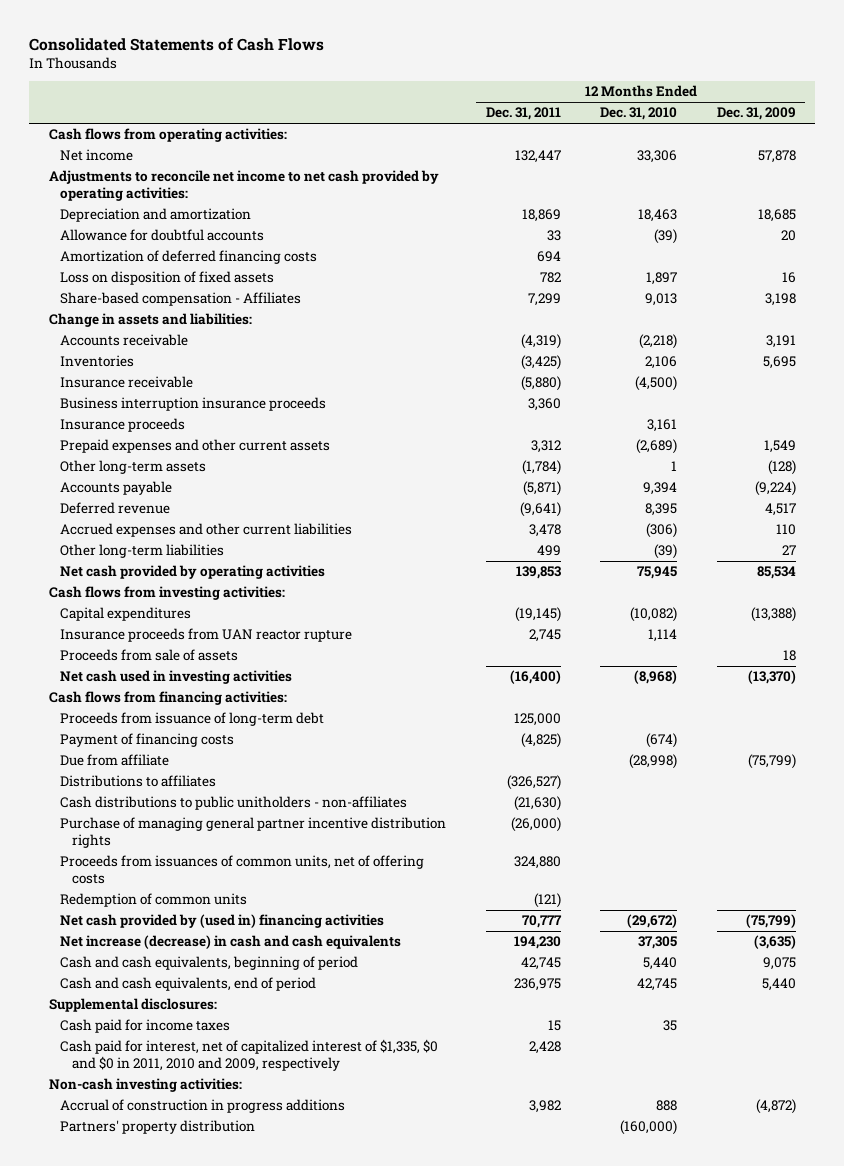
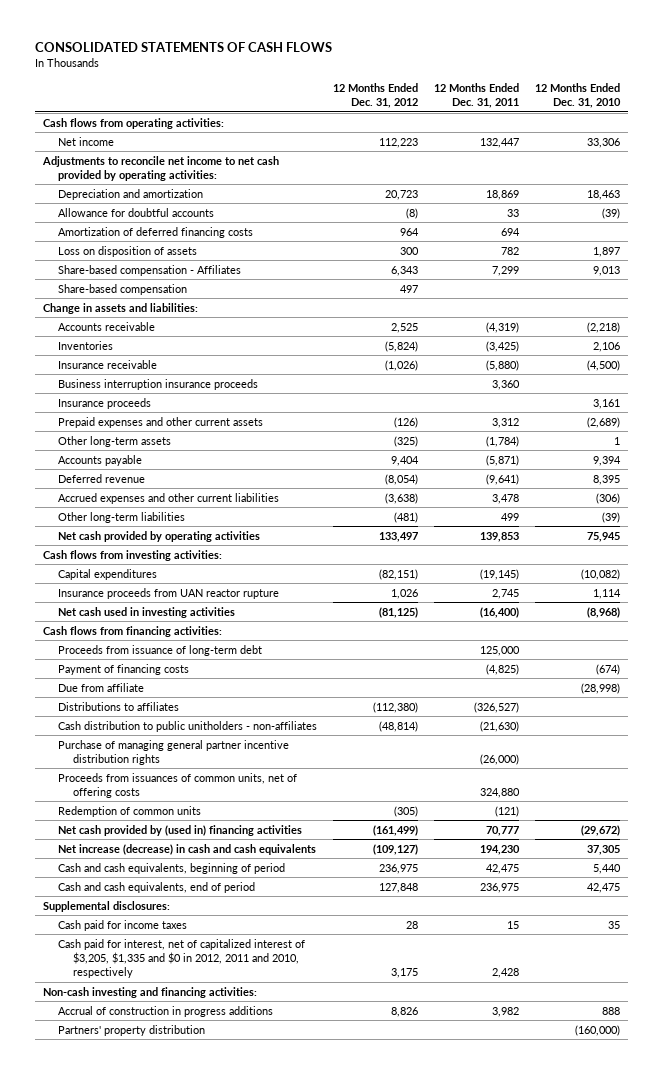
[28,37,324,51] Consolidated Statements of Cash Flows -> [34,42,332,53] CONSOLIDATED STATEMENTS OF CASH FLOWS
[716,107,796,121] Dec. 31, 2009 -> none
none -> [332,82,418,109] 12 Months Ended Dec. 31, 2012
[60,271,275,286] Loss on disposition of fixed assets -> [57,245,197,257] Loss on disposition of assets
none -> [57,283,187,295] Share-based compensation
[60,649,239,662] Proceeds from sale of assets -> none
[60,796,408,811] Cash distributions to public unitholders - non-affiliates -> [57,720,317,732] Cash distribution to public unitholders - non-affiliates
[520,957,561,971] 42,745 -> [485,863,519,874] 42,475
[637,978,678,992] 42,745 -> [586,882,620,893] 42,475
[60,1039,439,1072] Cash paid for interest, net of capitalized interest of $1,335, $0 and $0 in 2011, 2010 and 2009, respectively -> [57,938,305,979] Cash paid for interest, net of capitalized interest of $3,205, $1,335 and $0 in 2012, 2011 and 2010, respectively
[48,1078,242,1093] Non-cash investing activities: -> [42,986,257,998] Non-cash investing and financing activities:

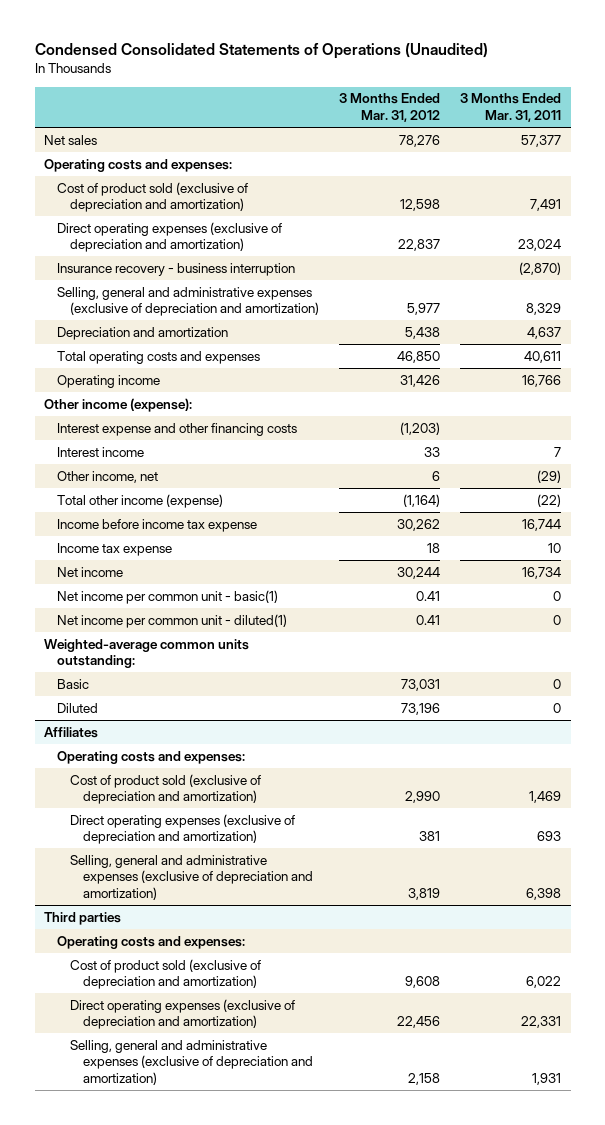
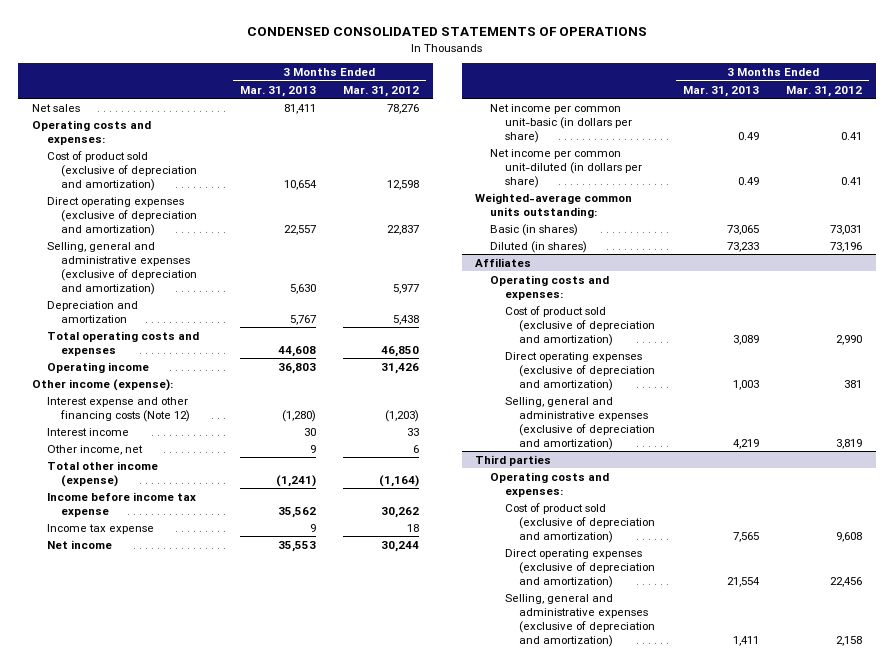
[34,43,488,60] Condensed Consolidated Statements of Operations (Unaudited) -> [247,27,648,37] CONDENSED CONSOLIDATED STATEMENTS OF OPERATIONS
[459,93,561,122] 3 Months Ended Mar. 31, 2011 -> none
none -> [239,85,316,97] Mar. 31, 2013
[57,262,296,276] Insurance recovery - business interruption -> none
[57,422,298,436] Interest expense and other financing costs -> [46,396,191,422] Interest expense and other financing costs (Note 12)
[57,589,279,604] Net income per common unit - basic(1) -> [490,103,632,143] Net income per common unit-basic (in dollars per share)
[57,613,288,628] Net income per common unit - diluted(1) -> [490,148,642,188] Net income per common unit-diluted (in dollars per share)
[57,678,90,689] Basic -> [490,223,579,236] Basic (in shares)
[57,702,99,713] Diluted -> [490,240,588,253] Diluted (in shares)

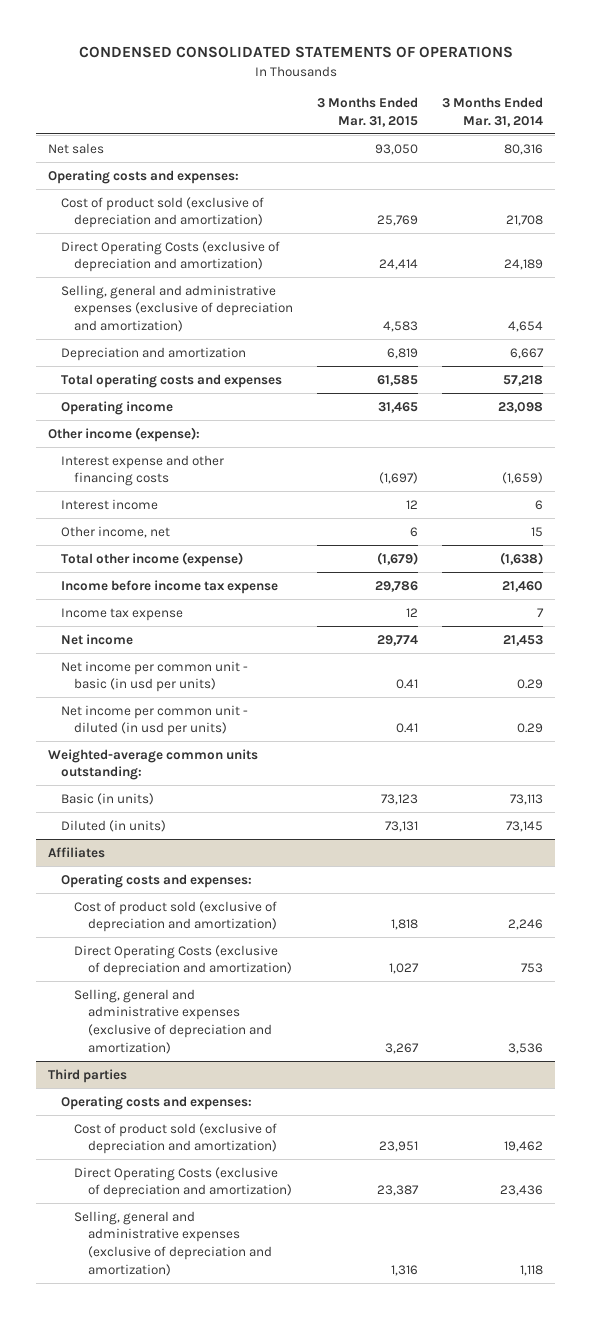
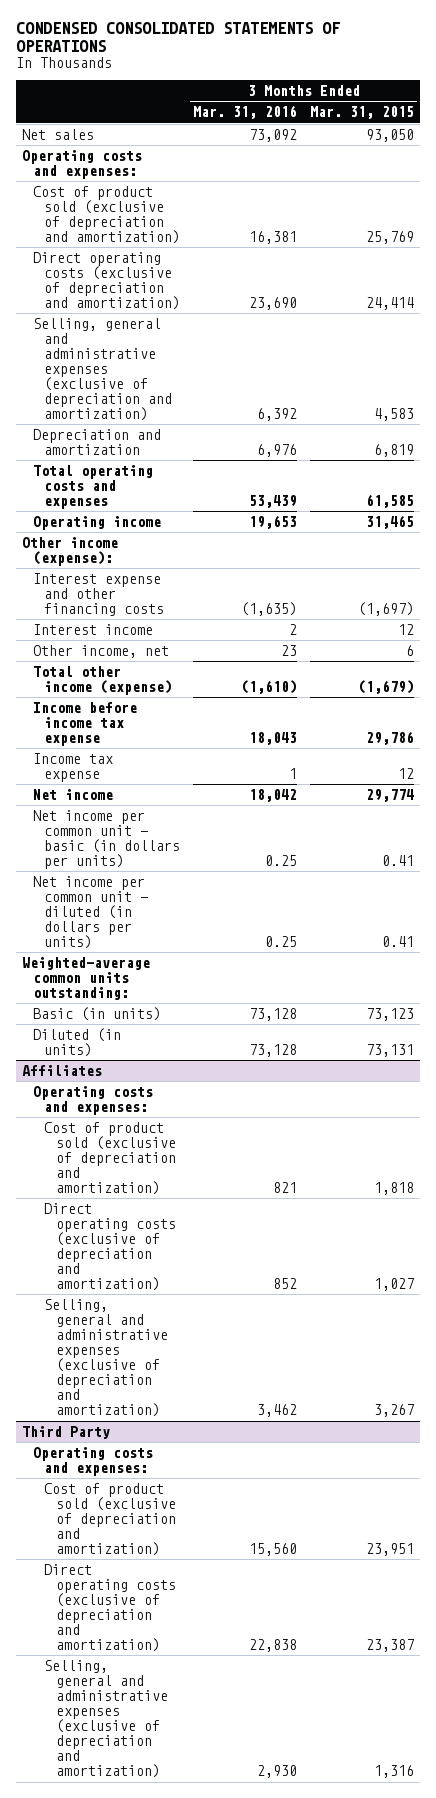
[442,97,544,127] 3 Months Ended Mar. 31, 2014 -> none
none -> [193,105,298,120] Mar. 31, 2016
[61,240,281,273] Direct Operating Costs (exclusive of depreciation and amortization) -> [33,252,181,311] Direct operating costs (exclusive of depreciation and amortization)
[61,660,249,693] Net income per common unit - basic (in usd per units) -> [33,810,181,870] Net income per common unit - basic (in dollars per units)
[61,704,249,737] Net income per common unit - diluted (in usd per units) -> [33,876,149,950] Net income per common unit - diluted (in dollars per units)
[74,944,292,977] Direct Operating Costs (exclusive of depreciation and amortization) -> [44,1203,176,1292] Direct operating costs (exclusive of depreciation and amortization)
[48,1068,128,1083] Third parties -> none
none -> [21,1426,110,1440] Third Party
[74,1166,292,1199] Direct Operating Costs (exclusive of depreciation and amortization) -> [44,1564,176,1653] Direct operating costs (exclusive of depreciation and amortization)

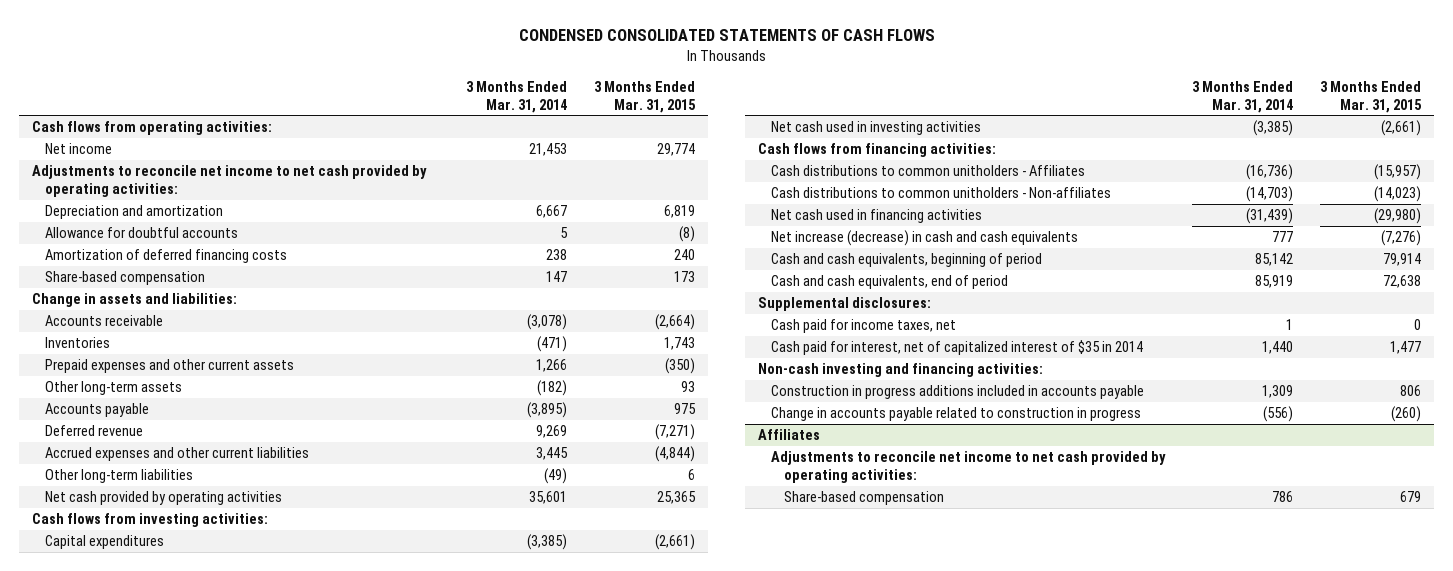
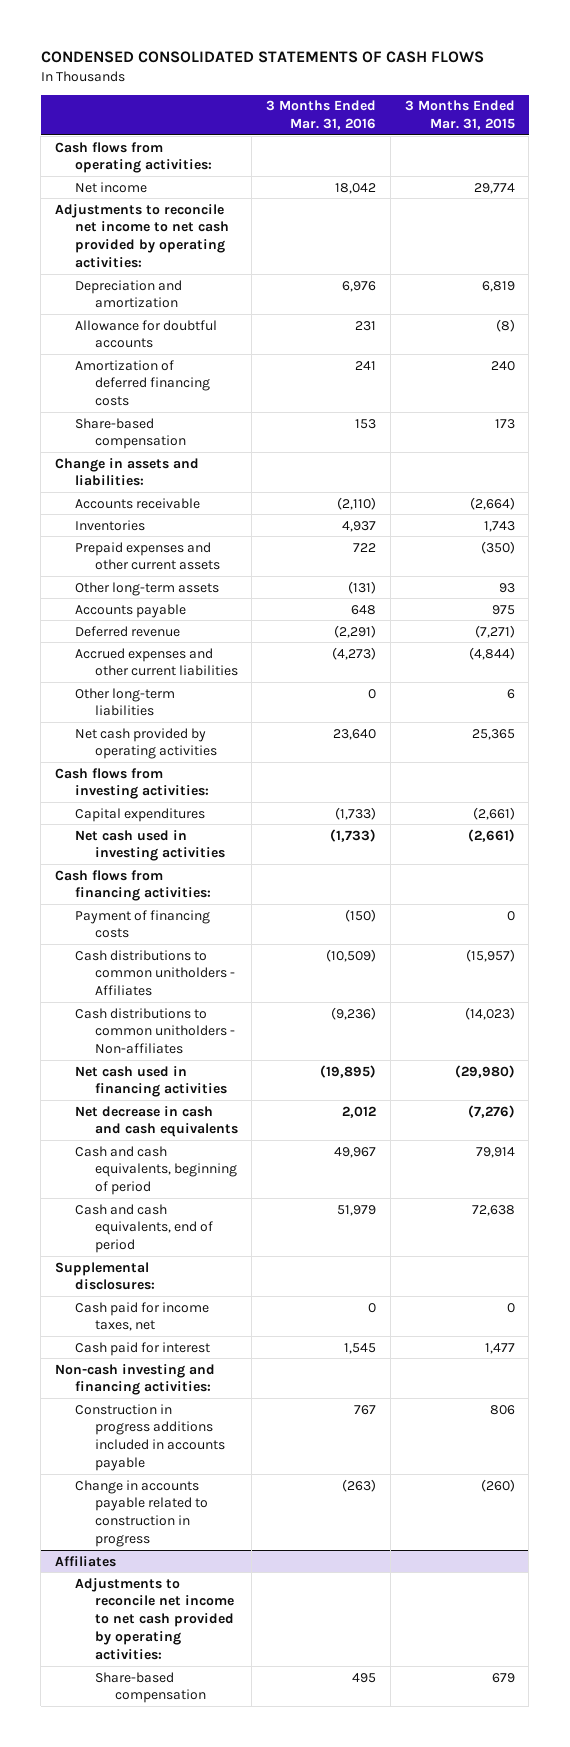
[465,80,567,113] 3 Months Ended Mar. 31, 2014 -> none
none -> [266,100,377,131] 3 Months Ended Mar. 31, 2016
none -> [74,909,210,939] Payment of financing costs
[771,230,1079,247] Net increase (decrease) in cash and cash equivalents -> [74,1105,238,1138] Net decrease in cash and cash equivalents
[771,340,1144,356] Cash paid for interest, net of capitalized interest of $35 in 2014 -> [74,1341,210,1356] Cash paid for interest

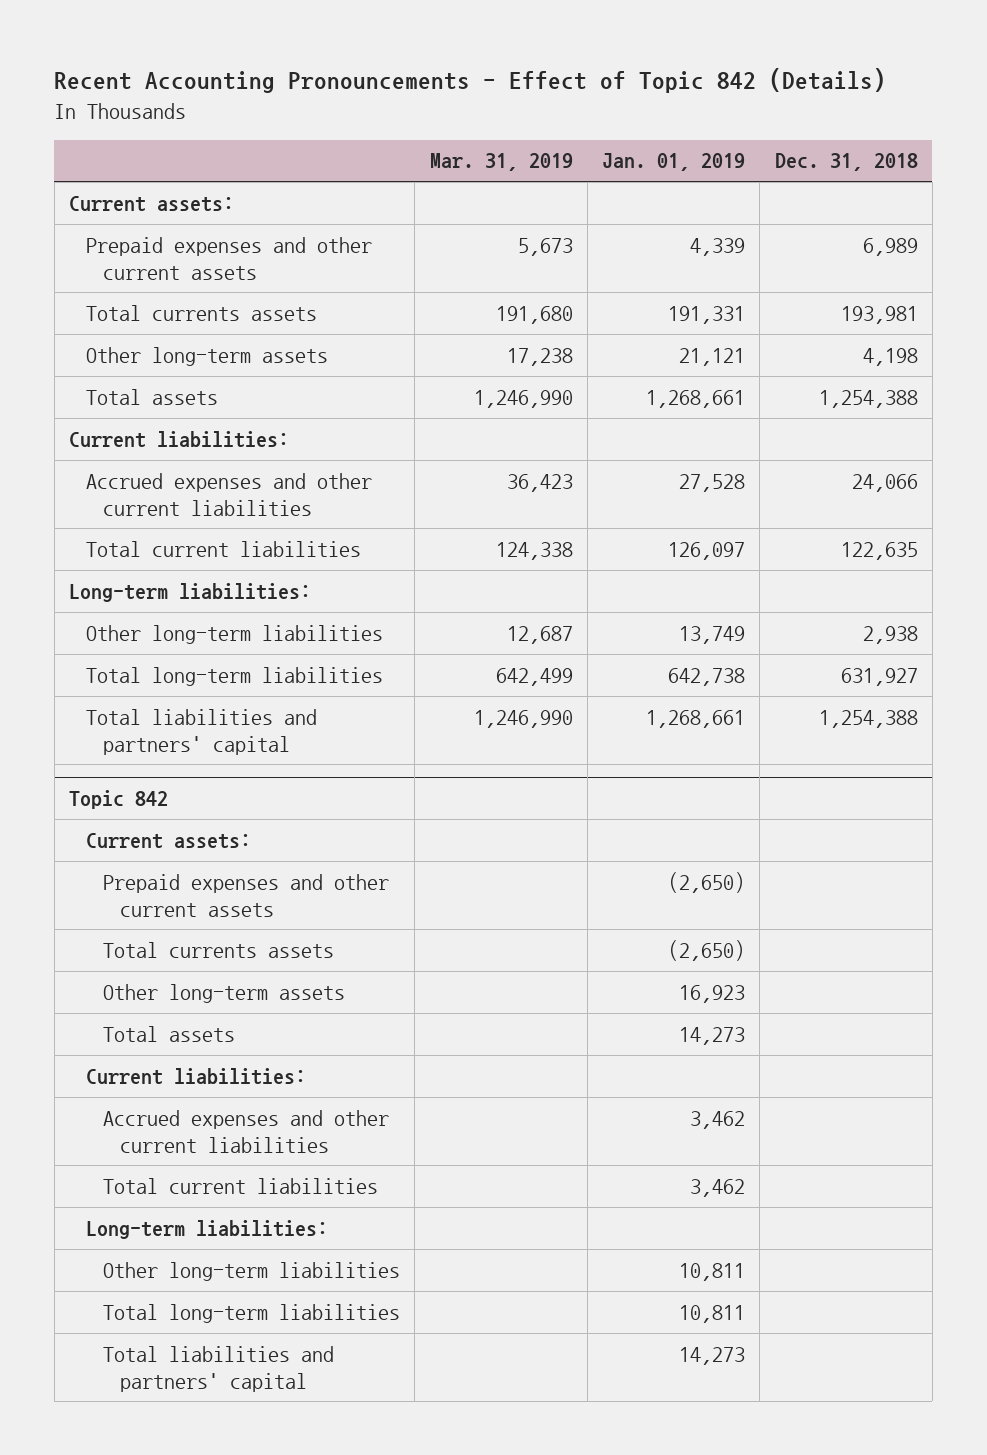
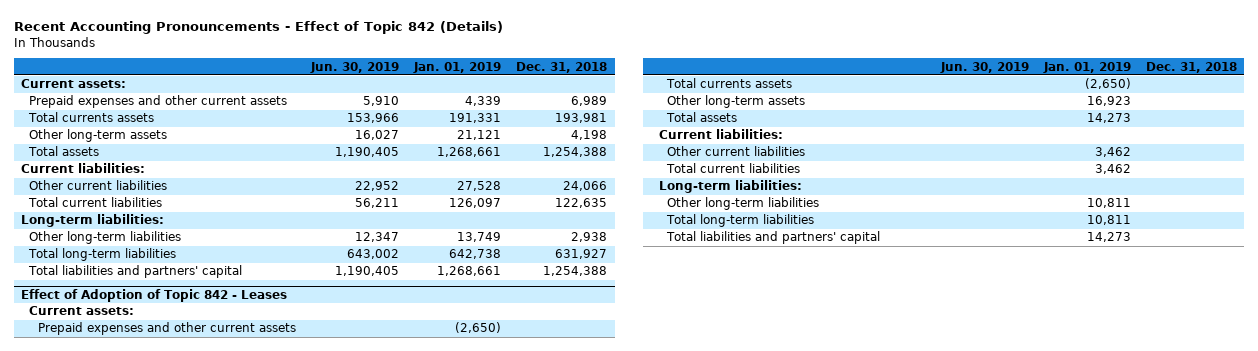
[429,153,573,172] Mar. 31, 2019 -> none
none -> [309,61,399,73] Jun. 30, 2019
[86,472,373,516] Accrued expenses and other current liabilities -> [29,180,168,191] Other current liabilities
[69,790,169,810] Topic 842 -> [21,289,288,303] Effect of Adoption of Topic 842 - Leases
[102,1109,389,1153] Accrued expenses and other current liabilities -> [667,146,806,157] Other current liabilities

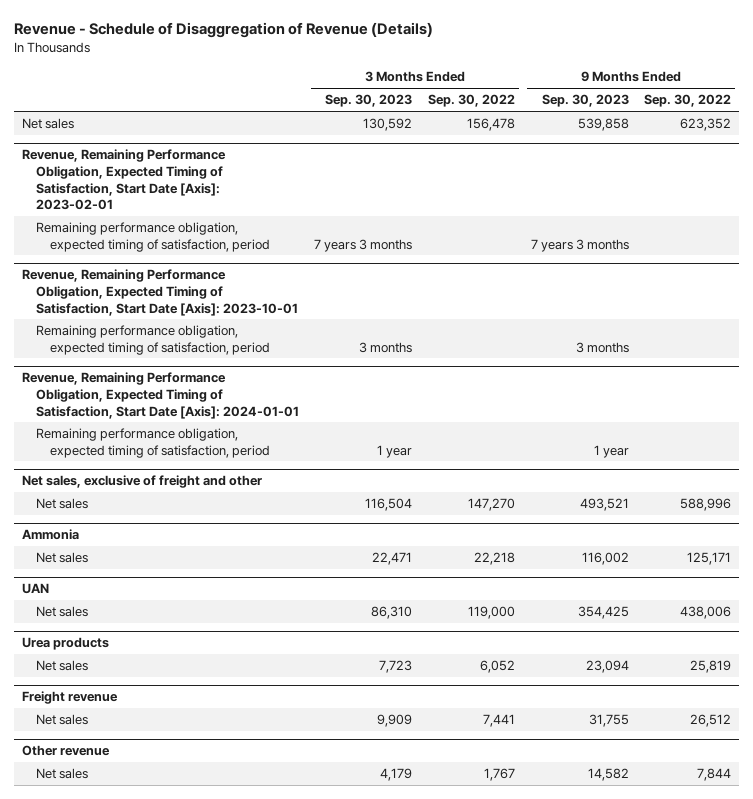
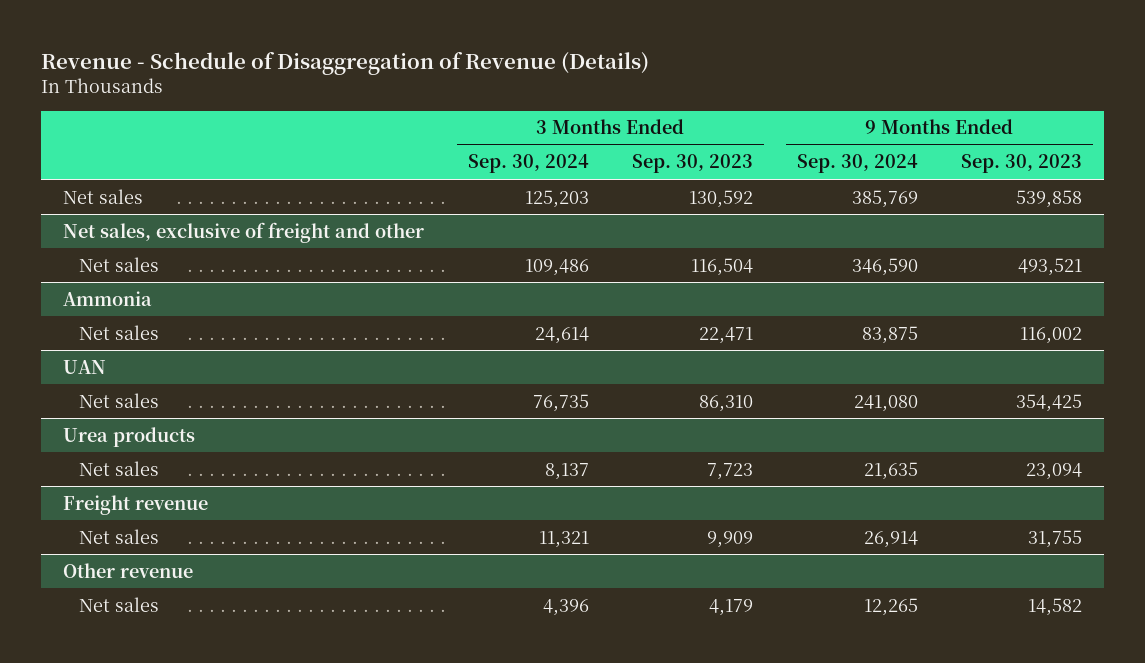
[428,94,516,108] Sep. 30, 2022 -> none
[644,94,732,108] Sep. 30, 2022 -> none
none -> [467,154,589,174] Sep. 30, 2024
none -> [796,154,918,174] Sep. 30, 2024
[21,149,226,211] Revenue, Remaining Performance Obligation, Expected Timing of Satisfaction, Start Date [Axis]: 2023-02-01 -> none
[35,222,271,252] Remaining performance obligation, expected timing of satisfaction, period -> none
[21,269,298,316] Revenue, Remaining Performance Obligation, Expected Timing of Satisfaction, Start Date [Axis]: 2023-10-01 -> none
[35,325,271,355] Remaining performance obligation, expected timing of satisfaction, period -> none
[21,372,299,419] Revenue, Remaining Performance Obligation, Expected Timing of Satisfaction, Start Date [Axis]: 2024-01-01 -> none
[35,428,271,458] Remaining performance obligation, expected timing of satisfaction, period -> none

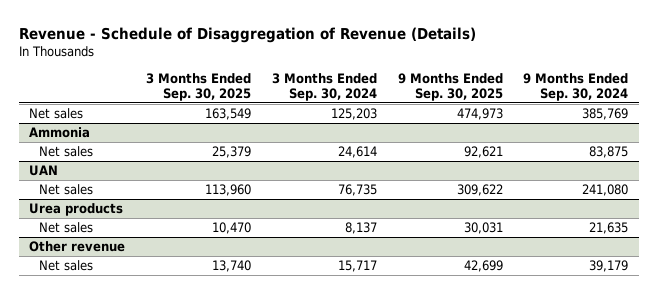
[632,154,754,174] Sep. 30, 2023 -> none
[961,154,1083,174] Sep. 30, 2023 -> none
none -> [145,73,251,102] 3 Months Ended Sep. 30, 2025
none -> [397,73,503,102] 9 Months Ended Sep. 30, 2025
[62,221,424,243] Net sales, exclusive of freight and other -> none
[79,256,160,272] Net sales -> none
[62,494,208,515] Freight revenue -> none
[79,528,160,544] Net sales -> none
[542,598,589,616] 4,396 -> [337,260,377,273] 15,717
[863,597,918,616] 12,265 -> [589,260,629,273] 39,179

